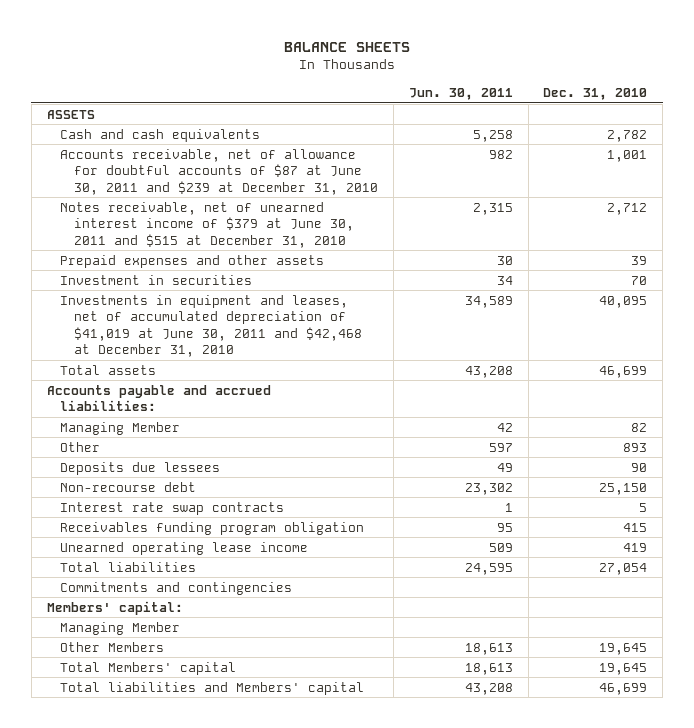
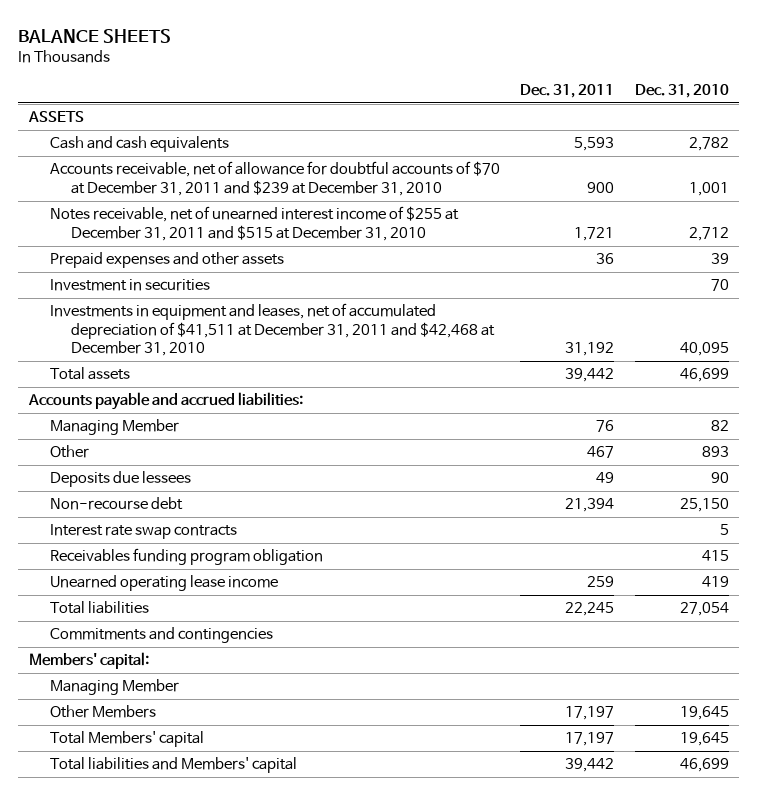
[408,88,513,101] Jun. 30, 2011 -> none
none -> [520,84,615,99] Dec. 31, 2011
[60,148,378,195] Accounts receivable, net of allowance for doubtful accounts of $87 at June 30, 2011 and $239 at December 31, 2010 -> [49,161,500,196] Accounts receivable, net of allowance for doubtful accounts of $70 at December 31, 2011 and $239 at December 31, 2010
[60,201,354,248] Notes receivable, net of unearned interest income of $379 at June 30, 2011 and $515 at December 31, 2010 -> [49,206,459,241] Notes receivable, net of unearned interest income of $255 at December 31, 2011 and $515 at December 31, 2010
[60,294,362,358] Investments in equipment and leases, net of accumulated depreciation of $41,019 at June 30, 2011 and $42,468 at December 31, 2010 -> [49,303,495,357] Investments in equipment and leases, net of accumulated depreciation of $41,511 at December 31, 2011 and $42,468 at December 31, 2010

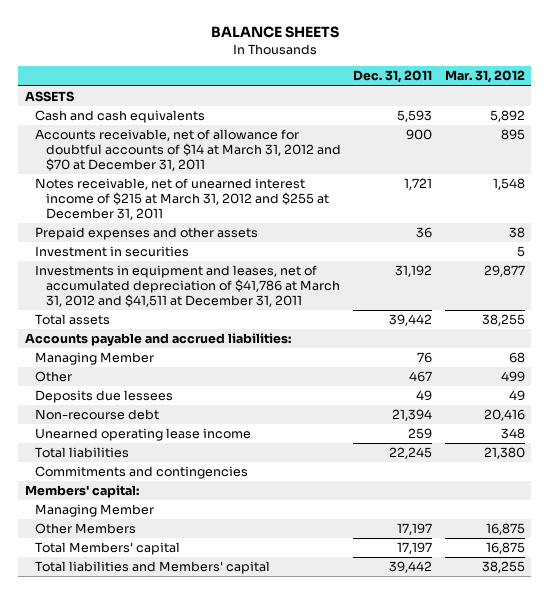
[634,84,729,99] Dec. 31, 2010 -> none
none -> [444,70,525,84] Mar. 31, 2012
[49,161,500,196] Accounts receivable, net of allowance for doubtful accounts of $70 at December 31, 2011 and $239 at December 31, 2010 -> [35,129,341,171] Accounts receivable, net of allowance for doubtful accounts of $14 at March 31, 2012 and $70 at December 31, 2011
[49,206,459,241] Notes receivable, net of unearned interest income of $255 at December 31, 2011 and $515 at December 31, 2010 -> [35,178,329,220] Notes receivable, net of unearned interest income of $215 at March 31, 2012 and $255 at December 31, 2011
[49,303,495,357] Investments in equipment and leases, net of accumulated depreciation of $41,511 at December 31, 2011 and $42,468 at December 31, 2010 -> [35,265,340,307] Investments in equipment and leases, net of accumulated depreciation of $41,786 at March 31, 2012 and $41,511 at December 31, 2011
[49,524,237,540] Interest rate swap contracts -> none
[49,548,323,566] Receivables funding program obligation -> none

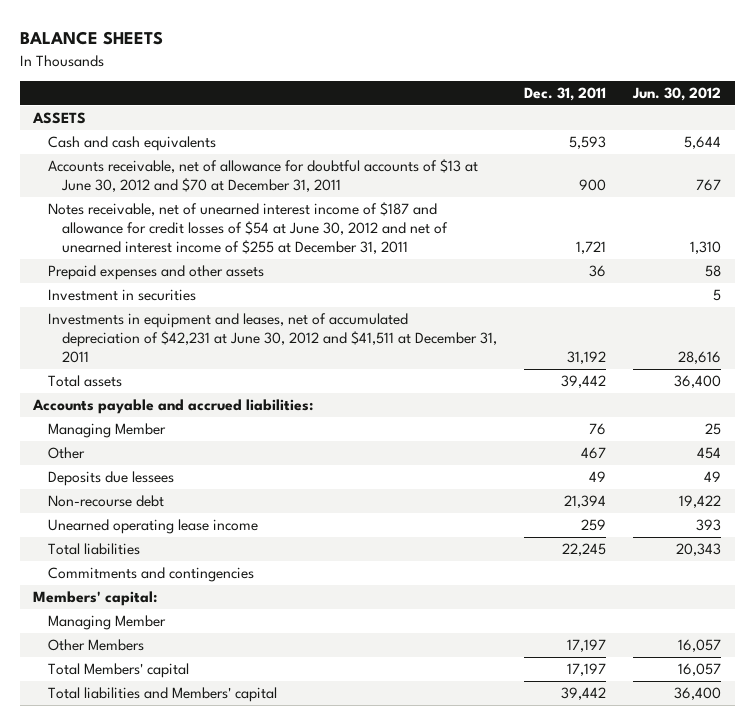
[444,70,525,84] Mar. 31, 2012 -> none
none -> [632,87,722,102] Jun. 30, 2012
[35,129,341,171] Accounts receivable, net of allowance for doubtful accounts of $14 at March 31, 2012 and $70 at December 31, 2011 -> [47,159,478,193] Accounts receivable, net of allowance for doubtful accounts of $13 at June 30, 2012 and $70 at December 31, 2011
[35,178,329,220] Notes receivable, net of unearned interest income of $215 at March 31, 2012 and $255 at December 31, 2011 -> [47,202,449,255] Notes receivable, net of unearned interest income of $187 and allowance for credit losses of $54 at June 30, 2012 and net of unearned interest income of $255 at December 31, 2011
[35,265,340,307] Investments in equipment and leases, net of accumulated depreciation of $41,786 at March 31, 2012 and $41,511 at December 31, 2011 -> [47,313,498,364] Investments in equipment and leases, net of accumulated depreciation of $42,231 at June 30, 2012 and $41,511 at December 31, 2011

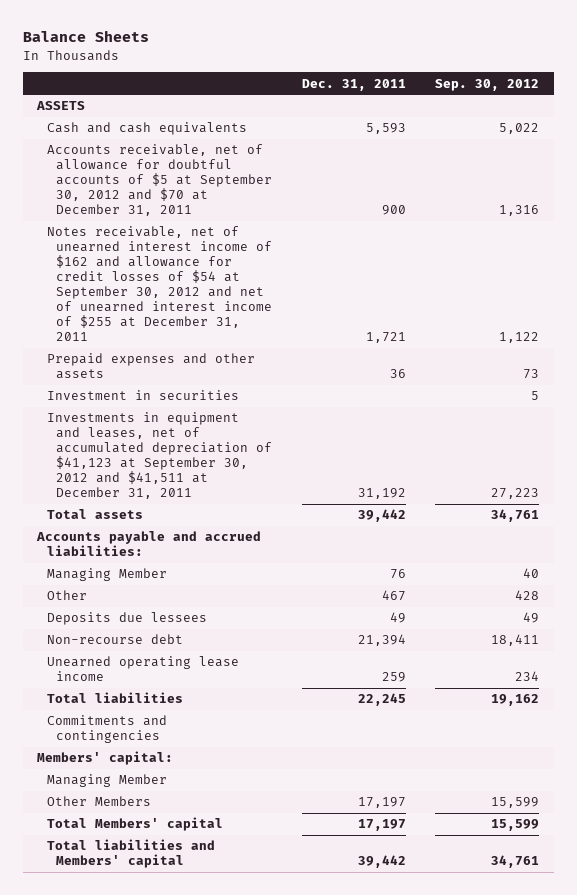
[19,31,163,46] BALANCE SHEETS -> [22,30,149,43] Balance Sheets
[632,87,722,102] Jun. 30, 2012 -> none
none -> [435,78,540,91] Sep. 30, 2012
[47,159,478,193] Accounts receivable, net of allowance for doubtful accounts of $13 at June 30, 2012 and $70 at December 31, 2011 -> [46,144,273,217] Accounts receivable, net of allowance for doubtful accounts of $5 at September 30, 2012 and $70 at December 31, 2011
[47,202,449,255] Notes receivable, net of unearned interest income of $187 and allowance for credit losses of $54 at June 30, 2012 and net of unearned interest income of $255 at December 31, 2011 -> [46,226,273,342] Notes receivable, net of unearned interest income of $162 and allowance for credit losses of $54 at September 30, 2012 and net of unearned interest income of $255 at December 31, 2011
[47,313,498,364] Investments in equipment and leases, net of accumulated depreciation of $42,231 at June 30, 2012 and $41,511 at December 31, 2011 -> [46,412,273,500] Investments in equipment and leases, net of accumulated depreciation of $41,123 at September 30, 2012 and $41,511 at December 31, 2011

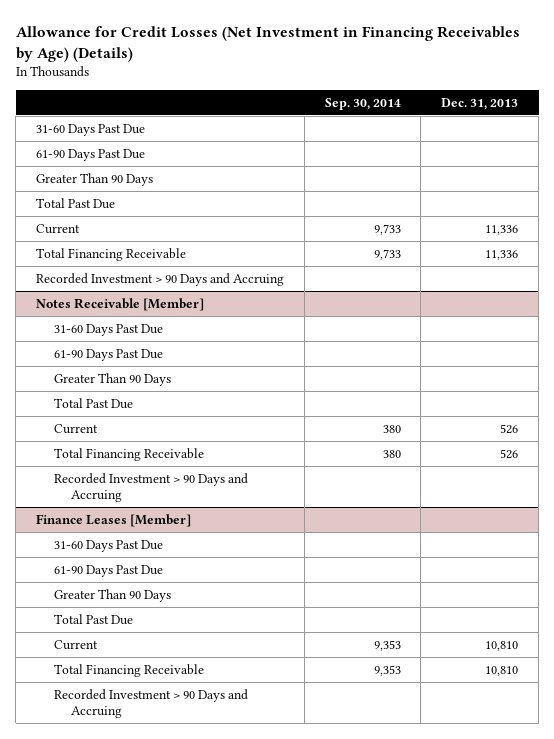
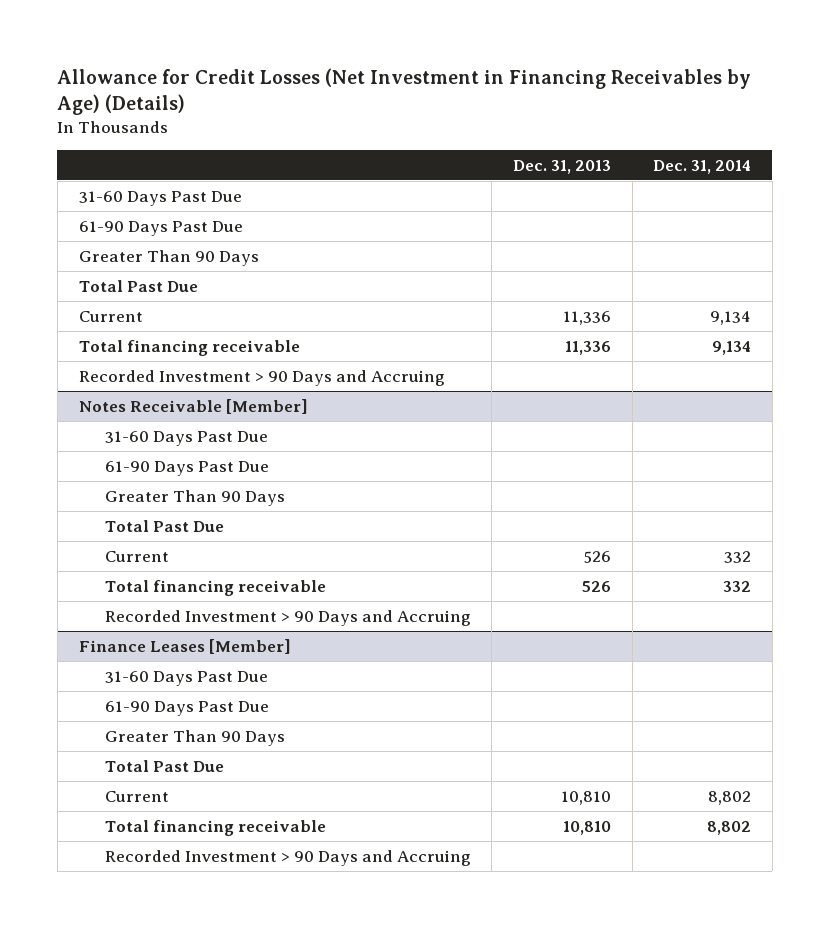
[324,97,401,110] Sep. 30, 2014 -> none
none -> [653,159,752,174] Dec. 31, 2014
[35,247,186,261] Total Financing Receivable -> [78,339,300,356] Total financing receivable
[53,447,204,461] Total Financing Receivable -> [104,579,326,596] Total financing receivable
[53,663,204,677] Total Financing Receivable -> [104,819,326,836] Total financing receivable

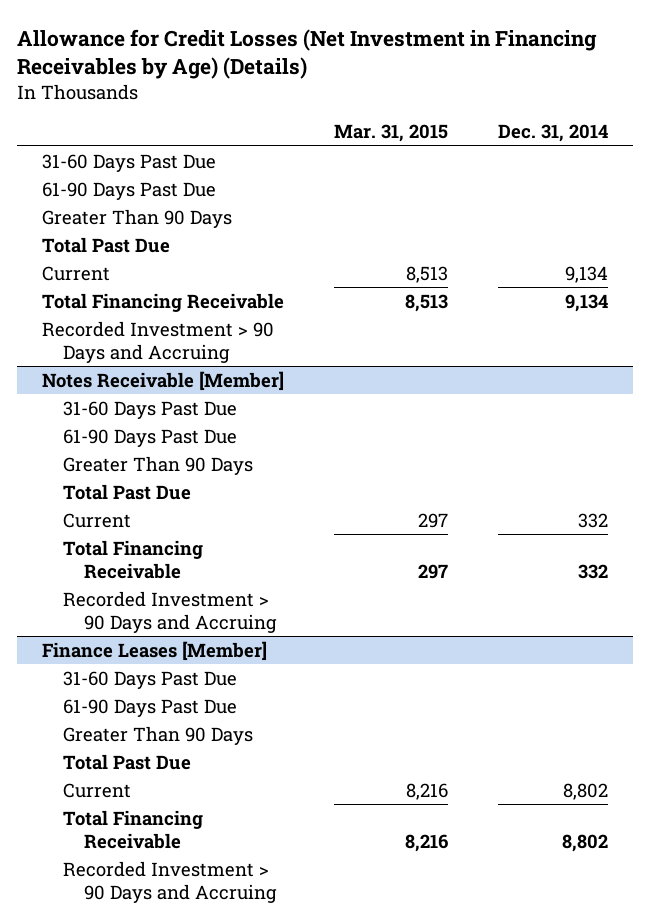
[512,159,611,174] Dec. 31, 2013 -> none
none -> [333,124,448,143] Mar. 31, 2015
[78,339,300,356] Total financing receivable -> [41,292,284,312] Total Financing Receivable
[104,579,326,596] Total financing receivable -> [62,539,203,579] Total Financing Receivable
[104,819,326,836] Total financing receivable -> [62,809,203,849] Total Financing Receivable

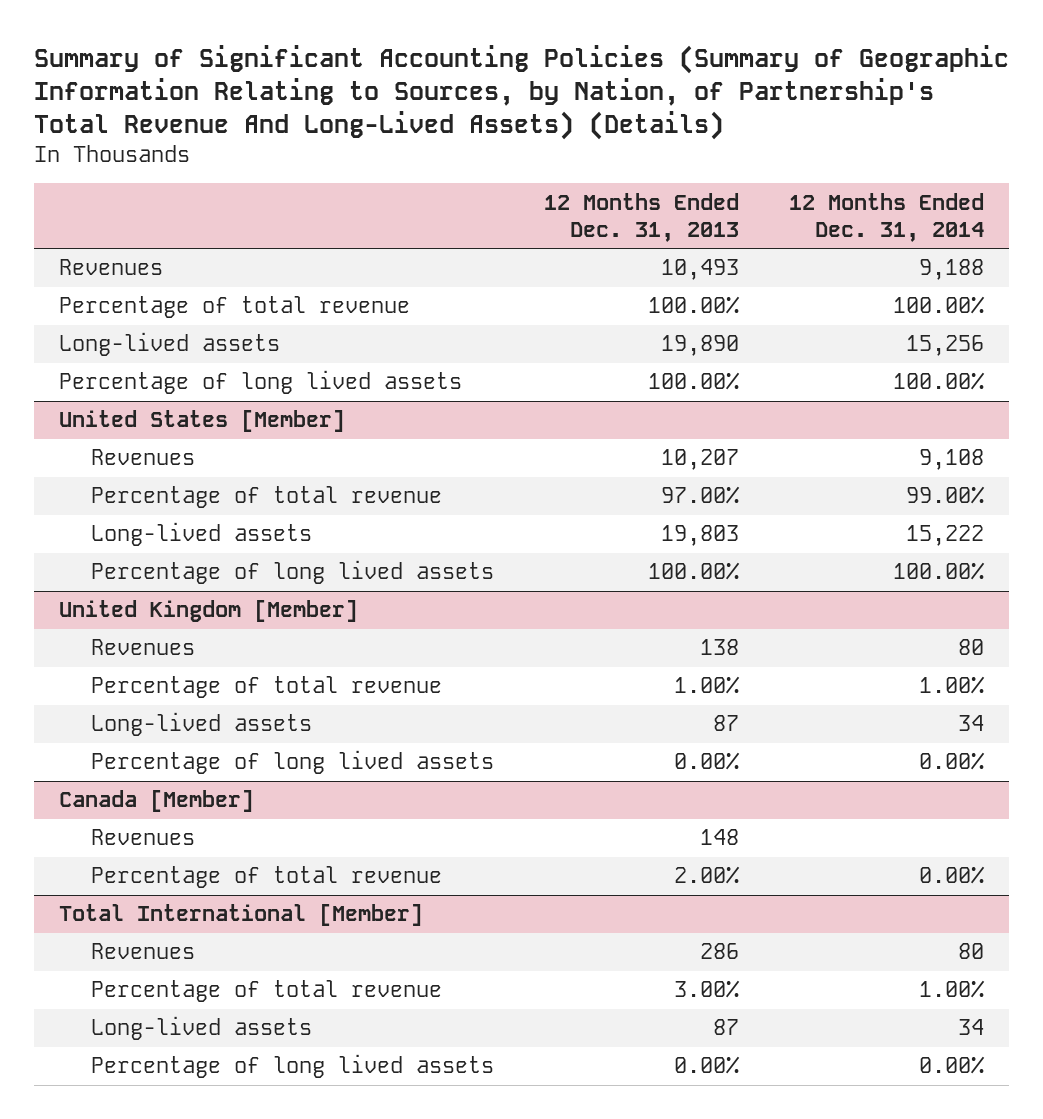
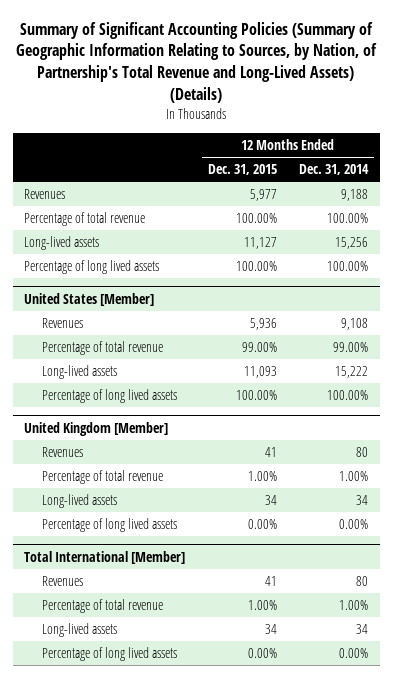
[33,45,1009,141] Summary of Significant Accounting Policies (Summary of Geographic Information Relating to Sources, by Nation, of Partnership's Total Revenue And Long-Lived Assets) (Details) -> [16,21,378,104] Summary of Significant Accounting Policies (Summary of Geographic Information Relating to Sources, by Nation, of Partnership's Total Revenue and Long-Lived Assets) (Details)
[544,192,740,242] 12 Months Ended Dec. 31, 2013 -> none
none -> [207,164,277,176] Dec. 31, 2015
[59,790,255,813] Canada [Member] -> none
[91,829,196,846] Revenues -> none
[91,866,443,889] Percentage of total revenue -> none

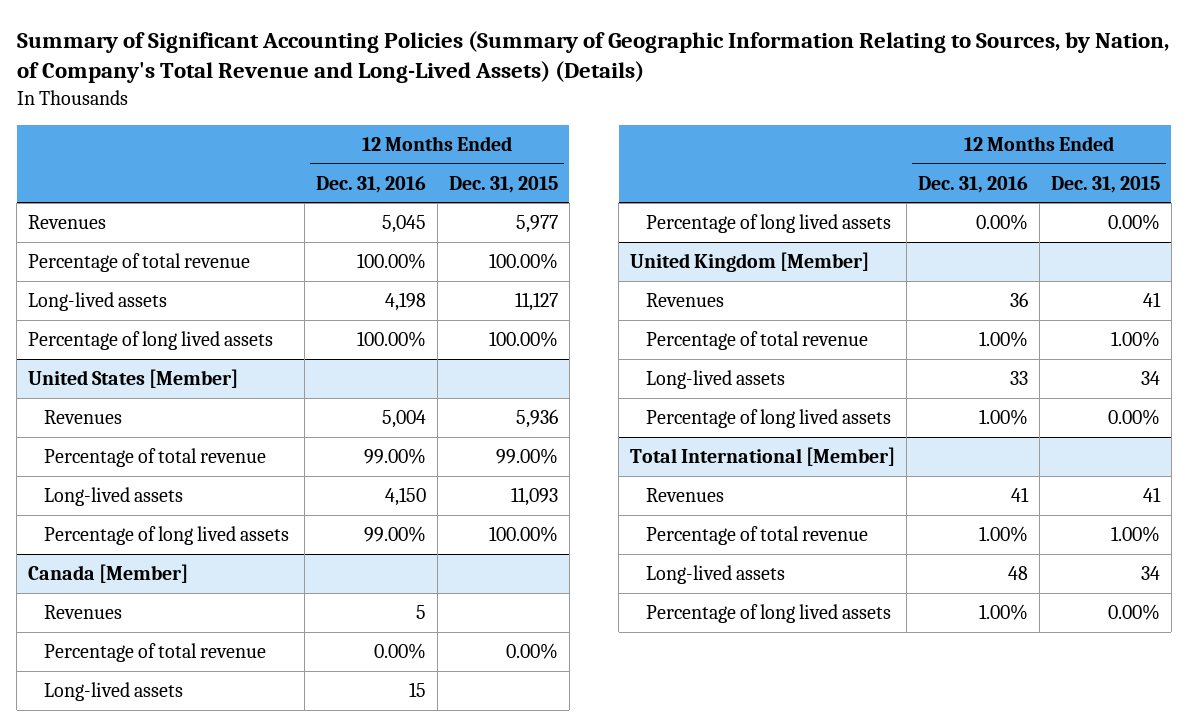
[16,21,378,104] Summary of Significant Accounting Policies (Summary of Geographic Information Relating to Sources, by Nation, of Partnership's Total Revenue and Long-Lived Assets) (Details) -> [16,30,1169,84] Summary of Significant Accounting Policies (Summary of Geographic Information Relating to Sources, by Nation, of Company's Total Revenue and Long-Lived Assets) (Details)
[299,164,370,176] Dec. 31, 2014 -> none
none -> [316,175,427,193] Dec. 31, 2016
none -> [28,564,189,584] Canada [Member]
none -> [43,605,122,620] Revenues
none -> [43,643,266,663] Percentage of total revenue
none -> [43,682,183,702] Long-lived assets
none -> [645,214,891,234] Percentage of long lived assets

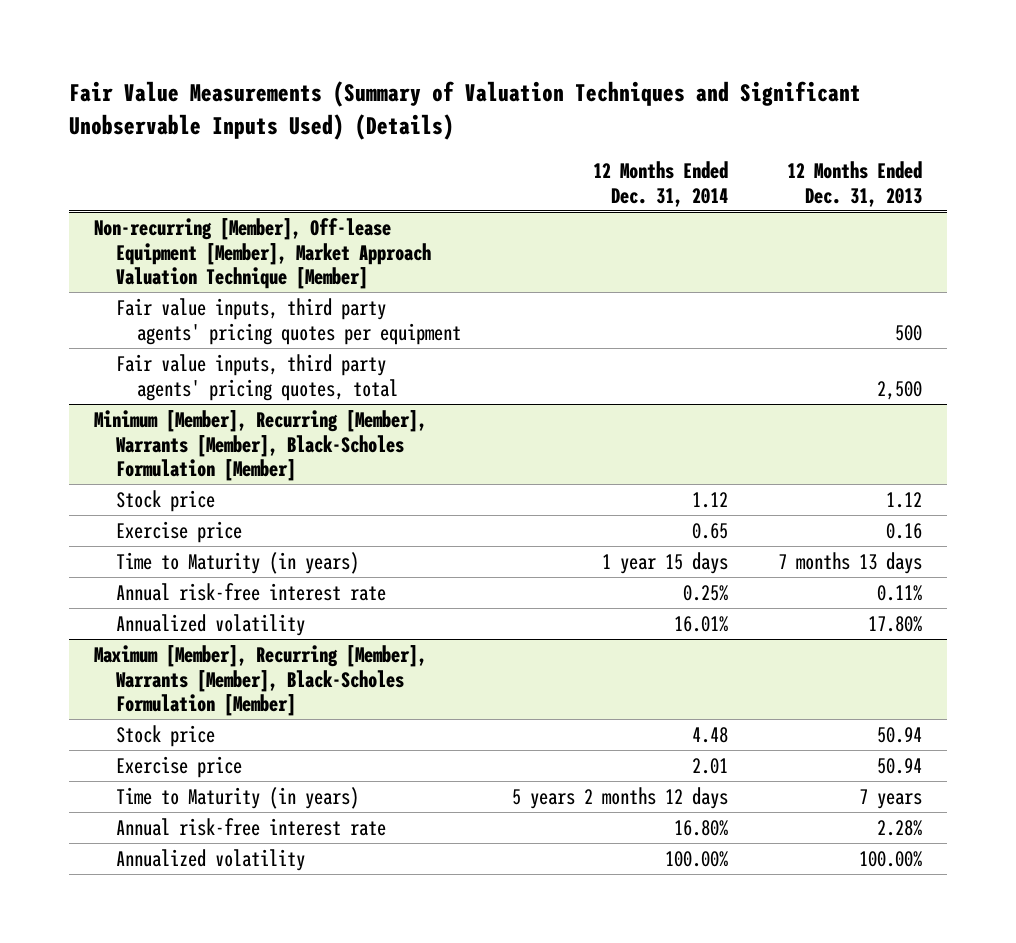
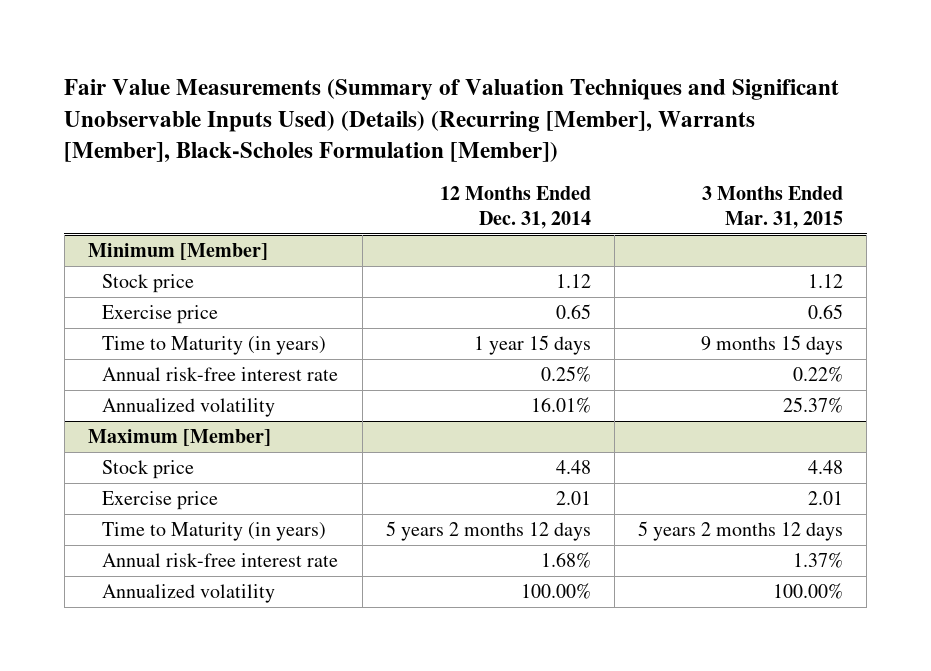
[68,81,861,141] Fair Value Measurements (Summary of Valuation Techniques and Significant Unobservable Inputs Used) (Details) -> [64,79,840,163] Fair Value Measurements (Summary of Valuation Techniques and Significant Unobservable Inputs Used) (Details) (Recurring [Member], Warrants [Member], Black-Scholes Formulation [Member])
[787,160,923,207] 12 Months Ended Dec. 31, 2013 -> none
none -> [702,186,844,229] 3 Months Ended Mar. 31, 2015
[94,217,431,290] Non-recurring [Member], Off-lease Equipment [Member], Market Approach Valuation Technique [Member] -> none
[115,297,462,345] Fair value inputs, third party agents' pricing quotes per equipment -> none
[115,353,399,401] Fair value inputs, third party agents' pricing quotes, total -> none
[94,409,428,482] Minimum [Member], Recurring [Member], Warrants [Member], Black-Scholes Formulation [Member] -> none
none -> [87,243,268,261] Minimum [Member]
[94,644,428,717] Maximum [Member], Recurring [Member], Warrants [Member], Black-Scholes Formulation [Member] -> none
none -> [87,429,271,447] Maximum [Member]
[673,819,728,836] 16.80% -> [540,552,591,569] 1.68%

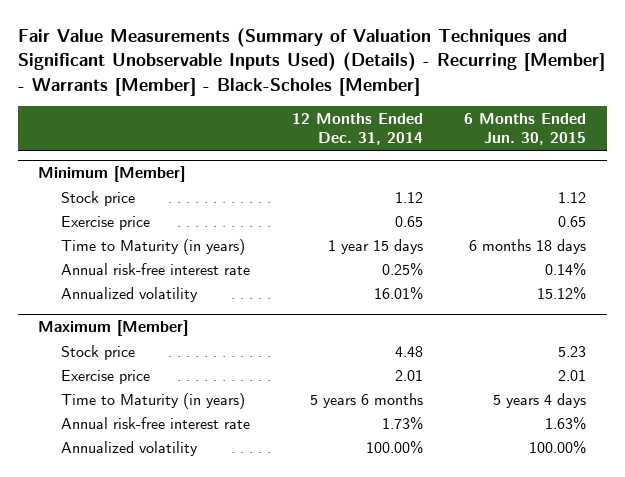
[64,79,840,163] Fair Value Measurements (Summary of Valuation Techniques and Significant Unobservable Inputs Used) (Details) (Recurring [Member], Warrants [Member], Black-Scholes Formulation [Member]) -> [17,27,605,96] Fair Value Measurements (Summary of Valuation Techniques and Significant Unobservable Inputs Used) (Details) - Recurring [Member] - Warrants [Member] - Black-Scholes [Member]
[702,186,844,229] 3 Months Ended Mar. 31, 2015 -> none
none -> [464,112,587,146] 6 Months Ended Jun. 30, 2015
[385,521,591,542] 5 years 2 months 12 days -> [309,392,423,408] 5 years 6 months
[540,552,591,569] 1.68% -> [381,415,423,430] 1.73%

